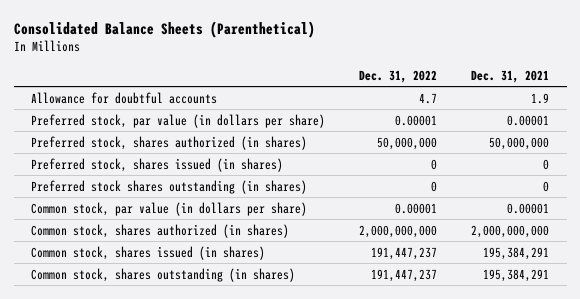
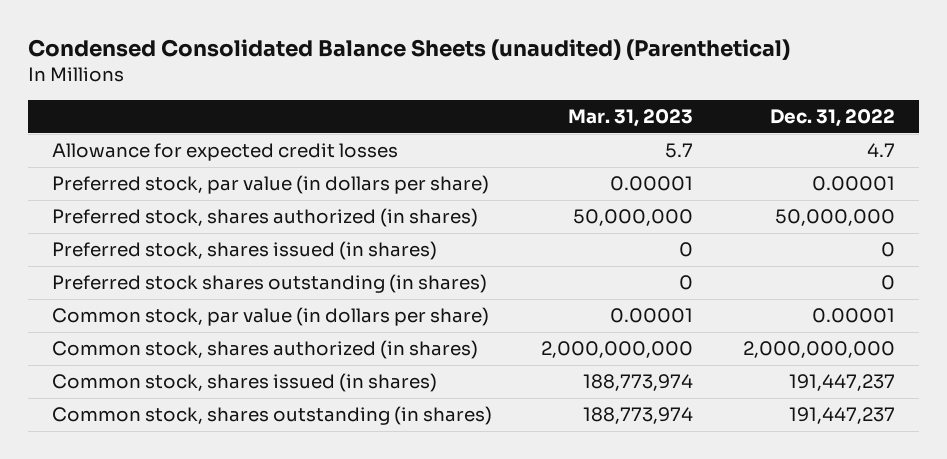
[13,20,315,38] Consolidated Balance Sheets (Parenthetical) -> [27,39,790,61] Condensed Consolidated Balance Sheets (unaudited) (Parenthetical)
[471,69,550,83] Dec. 31, 2021 -> none
none -> [568,109,694,128] Mar. 31, 2023
[30,91,217,104] Allowance for doubtful accounts -> [52,143,399,162] Allowance for expected credit losses

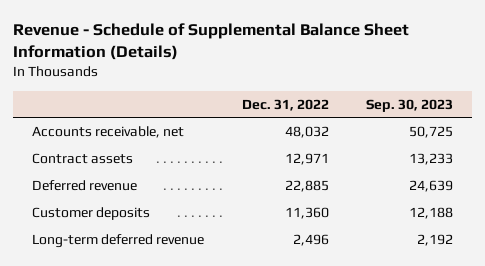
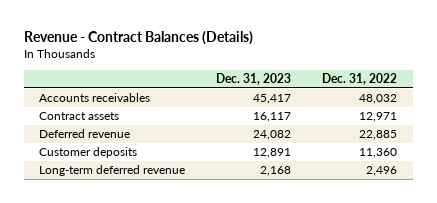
[13,23,410,61] Revenue - Schedule of Supplemental Balance Sheet Information (Details) -> [23,31,253,46] Revenue - Contract Balances (Details)
[366,98,454,112] Sep. 30, 2023 -> none
none -> [216,73,292,86] Dec. 31, 2023
[31,126,184,139] Accounts receivable, net -> [39,93,151,103] Accounts receivables

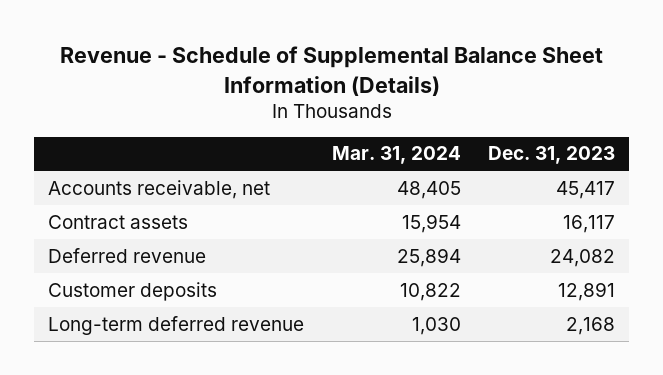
[23,31,253,46] Revenue - Contract Balances (Details) -> [59,46,603,96] Revenue - Schedule of Supplemental Balance Sheet Information (Details)
[322,73,398,86] Dec. 31, 2022 -> none
none -> [331,146,461,165] Mar. 31, 2024
[39,93,151,103] Accounts receivables -> [48,179,271,199] Accounts receivable, net

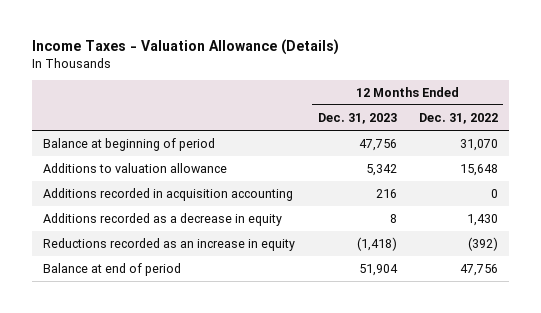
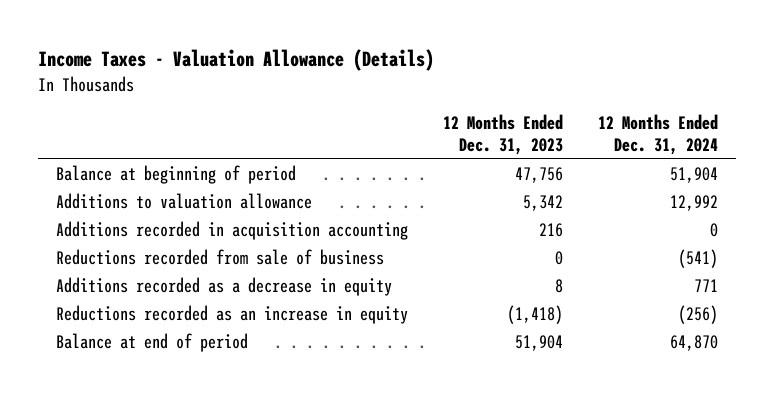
[418,112,498,124] Dec. 31, 2022 -> none
none -> [598,113,719,156] 12 Months Ended Dec. 31, 2024
none -> [56,249,385,266] Reductions recorded from sale of business

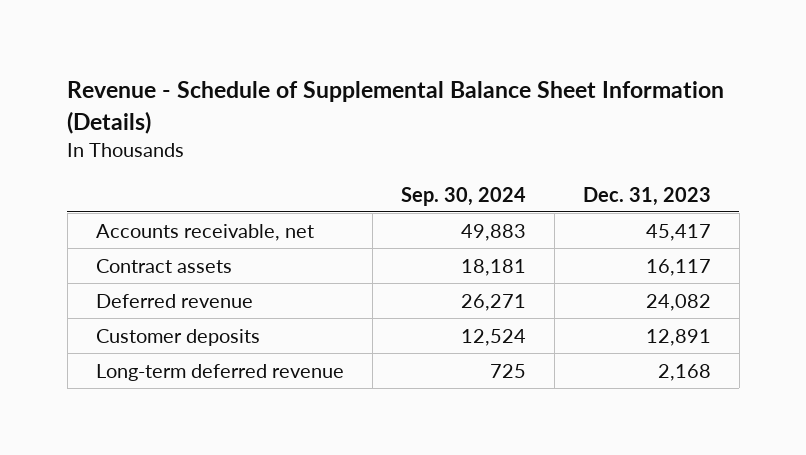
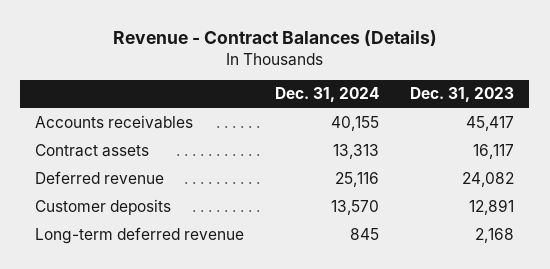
[67,81,725,134] Revenue - Schedule of Supplemental Balance Sheet Information (Details) -> [112,29,437,46] Revenue - Contract Balances (Details)
[400,186,526,206] Sep. 30, 2024 -> none
none -> [275,87,380,103] Dec. 31, 2024
[95,223,314,241] Accounts receivable, net -> [35,115,194,130] Accounts receivables

